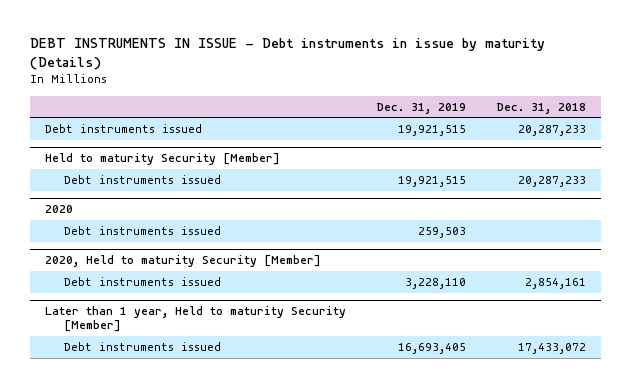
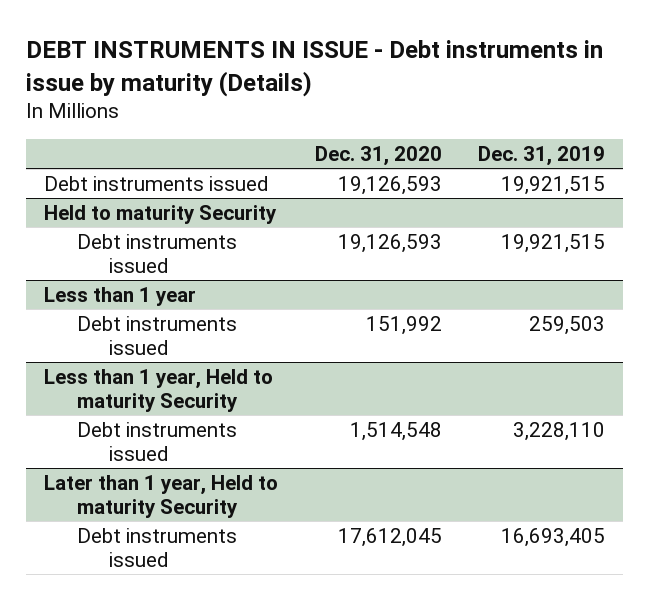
[496,102,586,114] Dec. 31, 2018 -> none
none -> [314,146,442,167] Dec. 31, 2020
[45,153,281,166] Held to maturity Security [Member] -> [44,204,278,224] Held to maturity Security
[45,205,74,214] 2020 -> [44,286,197,306] Less than 1 year
[45,255,322,268] 2020, Held to maturity Security [Member] -> none
none -> [44,368,274,412] Less than 1 year, Held to maturity Security
[45,306,347,333] Later than 1 year, Held to maturity Security [Member] -> [44,474,279,518] Later than 1 year, Held to maturity Security

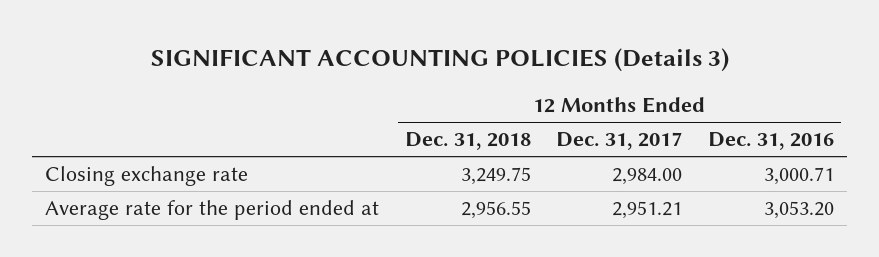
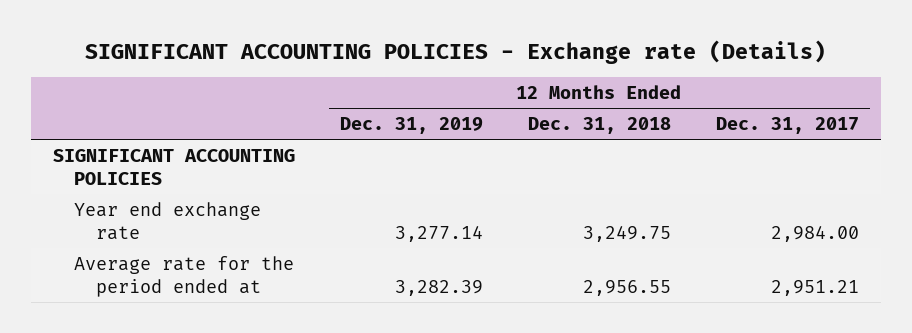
[150,48,729,73] SIGNIFICANT ACCOUNTING POLICIES (Details 3) -> [84,39,826,64] SIGNIFICANT ACCOUNTING POLICIES - Exchange rate (Details)
[708,132,835,151] Dec. 31, 2016 -> none
none -> [339,117,483,135] Dec. 31, 2019
none -> [53,148,296,186] SIGNIFICANT ACCOUNTING POLICIES
[45,166,249,187] Closing exchange rate -> [74,201,262,241] Year end exchange rate

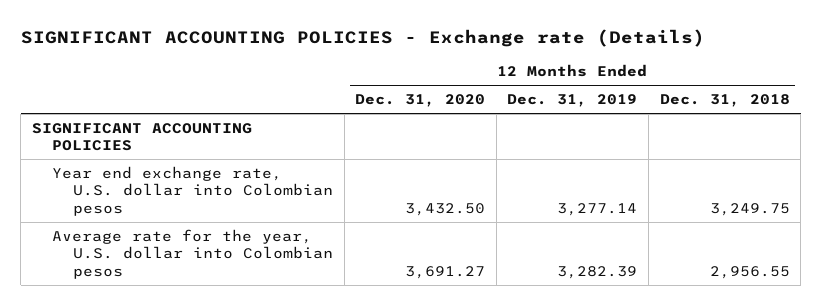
[715,117,859,135] Dec. 31, 2017 -> none
none -> [355,94,486,108] Dec. 31, 2020
[74,201,262,241] Year end exchange rate -> [52,166,334,216] Year end exchange rate, U.S. dollar into Colombian pesos
[74,255,295,298] Average rate for the period ended at -> [52,229,334,279] Average rate for the year, U.S. dollar into Colombian pesos

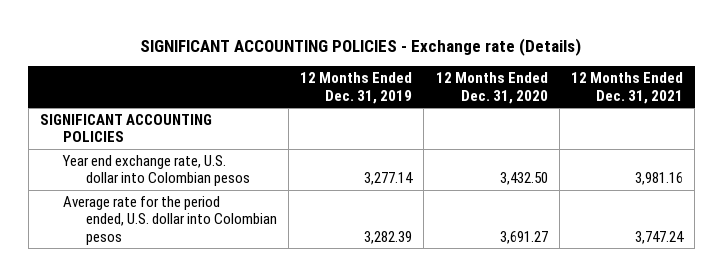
[659,94,790,108] Dec. 31, 2018 -> none
none -> [570,72,683,104] 12 Months Ended Dec. 31, 2021
[52,229,334,279] Average rate for the year, U.S. dollar into Colombian pesos -> [63,195,277,246] Average rate for the period ended, U.S. dollar into Colombian pesos

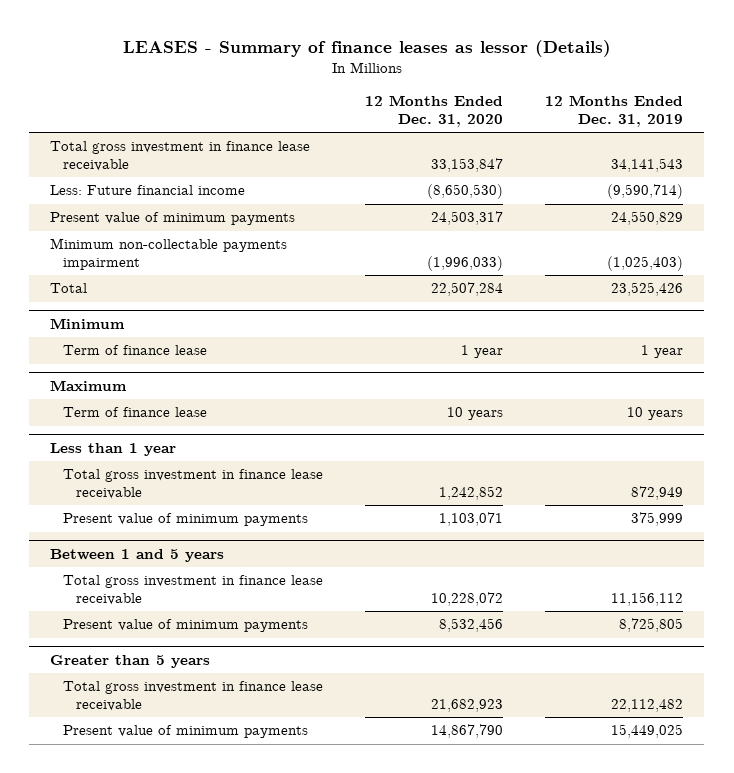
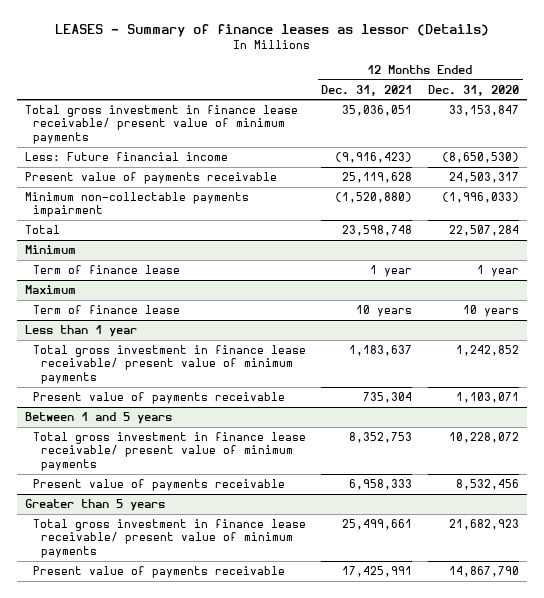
[545,95,684,127] 12 Months Ended Dec. 31, 2019 -> none
none -> [321,84,413,96] Dec. 31, 2021
[50,141,311,172] Total gross investment in finance lease receivable -> [24,104,298,144] Total gross investment in finance lease receivable/ present value of minimum payments
[50,212,296,226] Present value of minimum payments -> [24,171,277,184] Present value of payments receivable
[63,469,324,500] Total gross investment in finance lease receivable -> [32,344,306,384] Total gross investment in finance lease receivable/ present value of minimum payments
[63,513,309,527] Present value of minimum payments -> [32,391,285,404] Present value of payments receivable
[63,575,324,606] Total gross investment in finance lease receivable -> [32,431,306,471] Total gross investment in finance lease receivable/ present value of minimum payments
[63,619,309,633] Present value of minimum payments -> [32,478,285,491] Present value of payments receivable
[63,681,324,712] Total gross investment in finance lease receivable -> [32,518,306,558] Total gross investment in finance lease receivable/ present value of minimum payments
[63,725,309,739] Present value of minimum payments -> [32,565,285,578] Present value of payments receivable

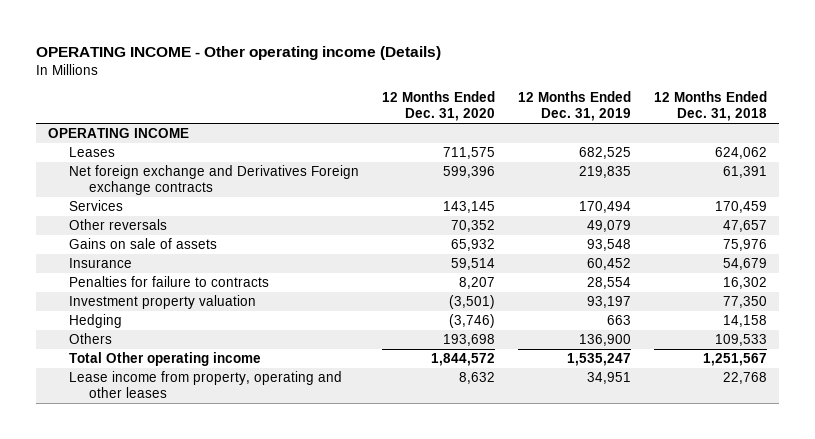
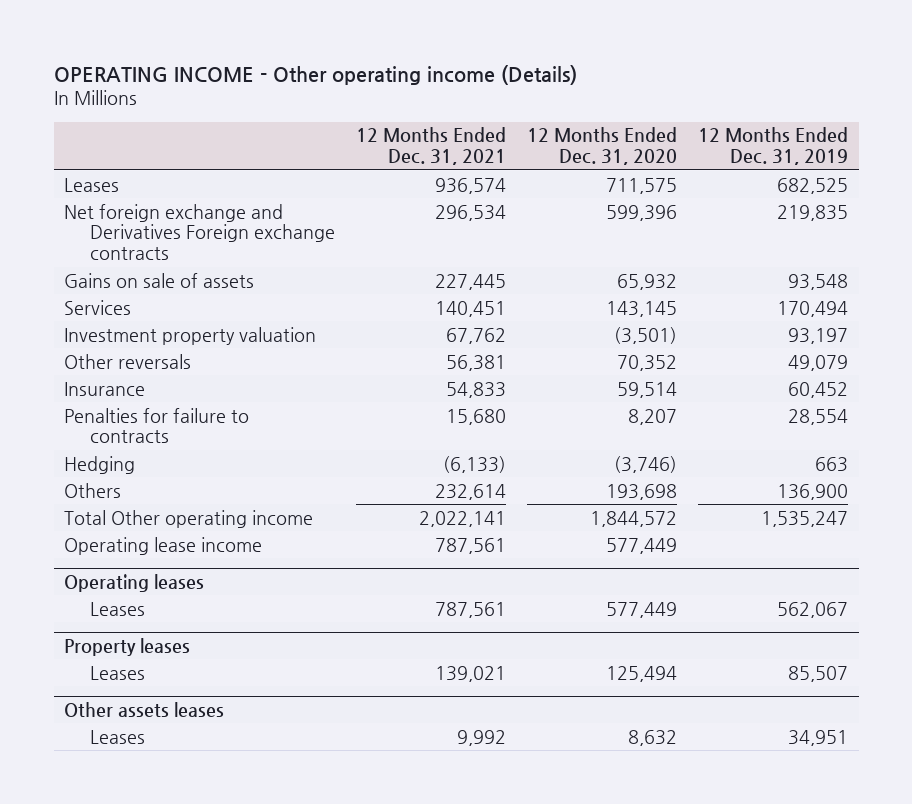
[654,91,768,122] 12 Months Ended Dec. 31, 2018 -> none
none -> [355,127,506,166] 12 Months Ended Dec. 31, 2021
[47,128,189,139] OPERATING INCOME -> none
[68,238,217,250] Gains on sale of assets -> [64,272,255,288] Gains on sale of assets
[68,295,256,310] Investment property valuation -> [64,326,317,345] Investment property valuation
none -> [64,536,263,555] Operating lease income
none -> [64,573,205,592] Operating leases
none -> [89,601,145,616] Leases
none -> [64,637,191,656] Property leases
none -> [89,665,145,680] Leases
none -> [64,701,225,717] Other assets leases
[68,371,342,399] Lease income from property, operating and other leases -> [89,729,145,744] Leases

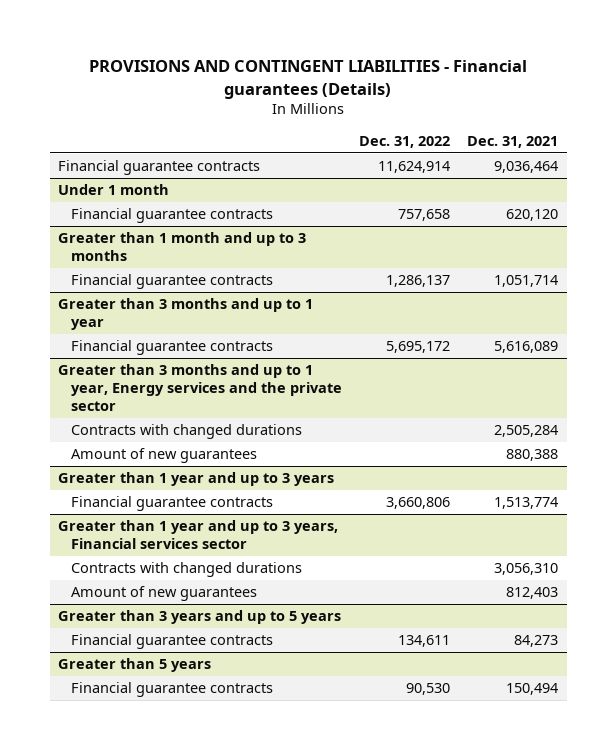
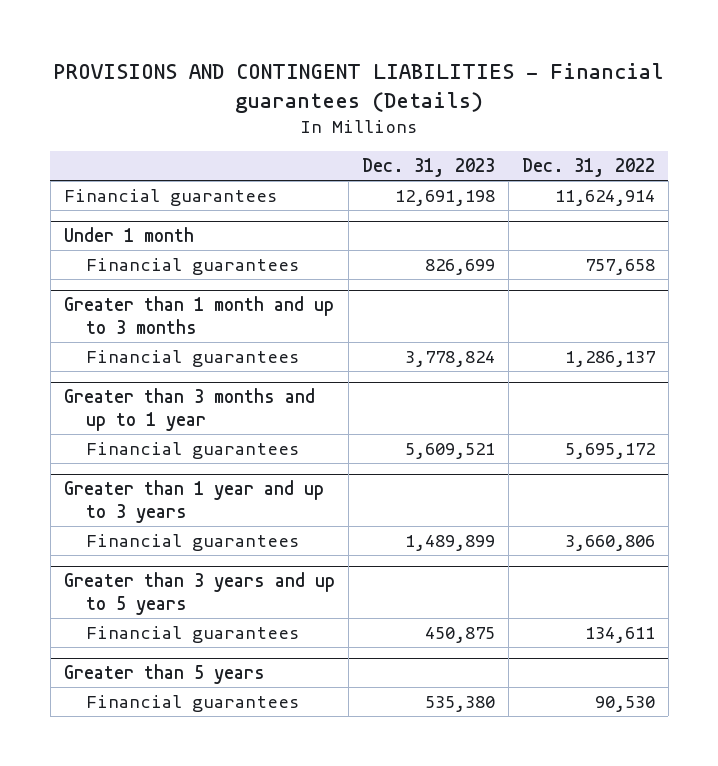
[467,135,559,148] Dec. 31, 2021 -> none
none -> [361,158,495,178] Dec. 31, 2023
[58,160,261,176] Financial guarantee contracts -> [63,188,277,206] Financial guarantees
[71,208,274,224] Financial guarantee contracts -> [85,257,299,275] Financial guarantees
[71,274,274,290] Financial guarantee contracts -> [85,349,299,367] Financial guarantees
[58,364,343,411] Greater than 3 months and up to 1 year, Energy services and the private sector -> none
[71,424,303,440] Contracts with changed durations -> none
[71,448,258,464] Amount of new guarantees -> none
[71,340,274,356] Financial guarantee contracts -> [85,441,299,459] Financial guarantees
[58,520,339,550] Greater than 1 year and up to 3 years, Financial services sector -> none
[71,562,303,578] Contracts with changed durations -> none
[71,586,258,602] Amount of new guarantees -> none
[71,496,274,512] Financial guarantee contracts -> [85,533,299,551] Financial guarantees
[71,634,274,650] Financial guarantee contracts -> [85,625,299,643] Financial guarantees
[71,682,274,698] Financial guarantee contracts -> [85,694,299,712] Financial guarantees

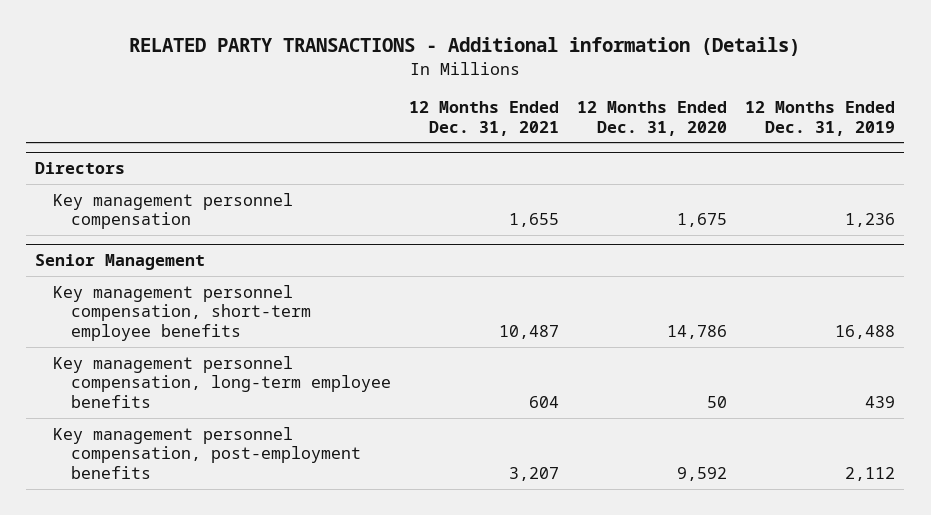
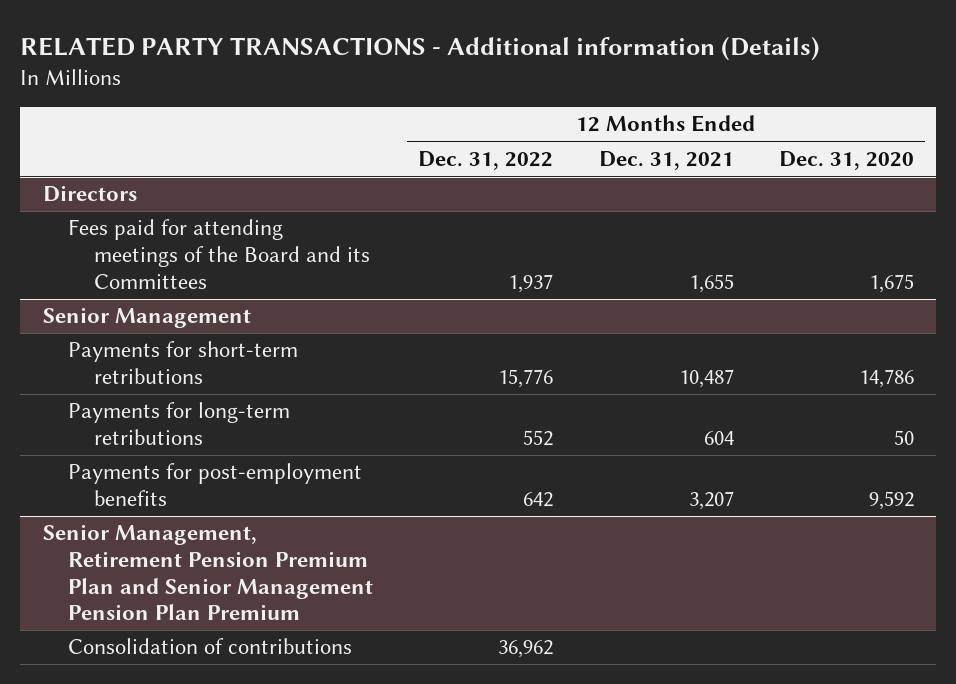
[745,100,896,136] 12 Months Ended Dec. 31, 2019 -> none
none -> [418,150,554,170] Dec. 31, 2022
[53,192,294,230] Key management personnel compensation -> [68,219,371,289] Fees paid for attending meetings of the Board and its Committees
[53,284,311,342] Key management personnel compensation, short-term employee benefits -> [68,341,299,385] Payments for short-term retributions
[53,355,391,409] Key management personnel compensation, long-term employee benefits -> [68,402,291,446] Payments for long-term retributions
[53,426,361,480] Key management personnel compensation, post-employment benefits -> [68,463,363,507] Payments for post-employment benefits
none -> [42,524,374,621] Senior Management, Retirement Pension Premium Plan and Senior Management Pension Plan Premium
none -> [68,638,353,655] Consolidation of contributions

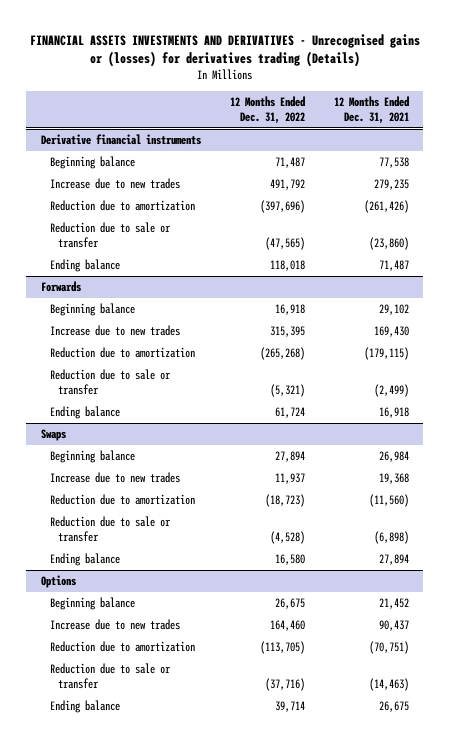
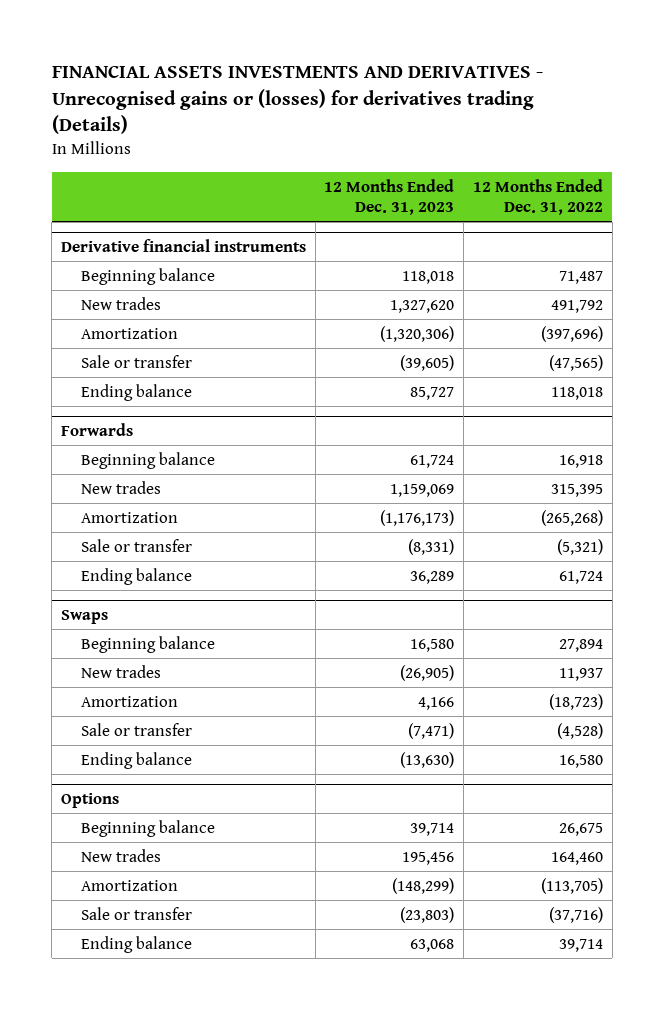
[333,95,409,124] 12 Months Ended Dec. 31, 2021 -> none
none -> [324,178,455,215] 12 Months Ended Dec. 31, 2023
[49,178,180,190] Increase due to new trades -> [81,296,162,310] New trades
[49,200,195,212] Reduction due to amortization -> [81,327,179,339] Amortization
[49,222,171,249] Reduction due to sale or transfer -> [81,354,193,368] Sale or transfer
[49,325,180,337] Increase due to new trades -> [81,480,162,494] New trades
[49,347,195,359] Reduction due to amortization -> [81,511,179,523] Amortization
[49,369,171,396] Reduction due to sale or transfer -> [81,538,193,552] Sale or transfer
[49,472,180,484] Increase due to new trades -> [81,664,162,678] New trades
[49,494,195,506] Reduction due to amortization -> [81,695,179,707] Amortization
[49,516,171,543] Reduction due to sale or transfer -> [81,722,193,736] Sale or transfer
[49,619,180,631] Increase due to new trades -> [81,848,162,862] New trades
[49,641,195,653] Reduction due to amortization -> [81,879,179,891] Amortization
[49,663,171,690] Reduction due to sale or transfer -> [81,906,193,920] Sale or transfer

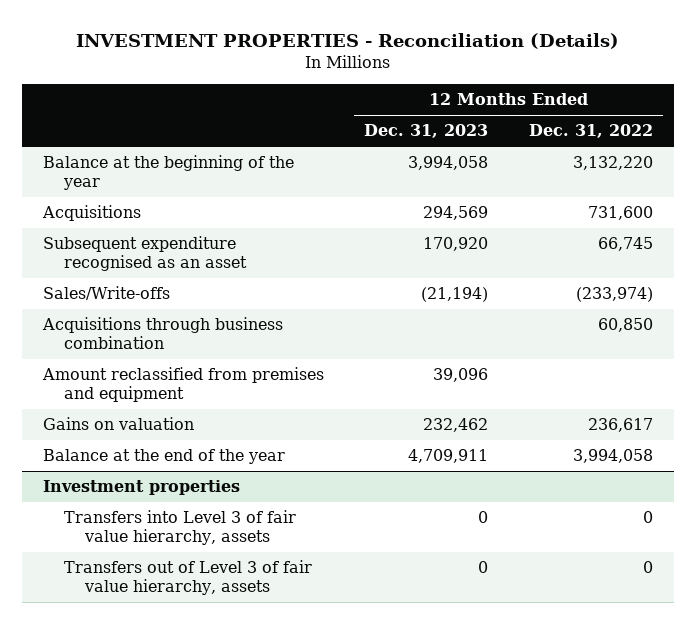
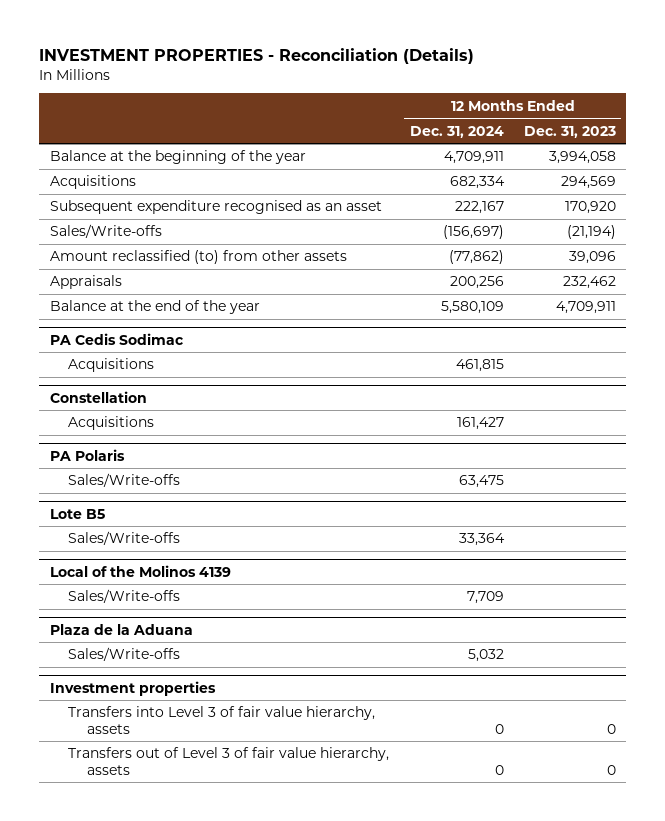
[529,124,654,139] Dec. 31, 2022 -> none
none -> [409,125,504,138] Dec. 31, 2024
[41,317,283,350] Acquisitions through business combination -> none
[41,367,324,403] Amount reclassified from premises and equipment -> [49,250,347,265] Amount reclassified (to) from other assets
[42,417,194,431] Gains on valuation -> [49,275,122,290] Appraisals
none -> [49,332,184,345] PA Cedis Sodimac
none -> [68,358,155,373] Acquisitions
none -> [49,390,147,403] Constellation
none -> [68,416,155,431] Acquisitions
none -> [49,448,125,461] PA Polaris
none -> [68,473,181,488] Sales/Write-offs
none -> [49,508,105,519] Lote B5
none -> [68,531,181,546] Sales/Write-offs
none -> [49,564,231,577] Local of the Molinos 4139
none -> [68,589,181,604] Sales/Write-offs
none -> [49,623,193,635] Plaza de la Aduana
none -> [68,647,181,662] Sales/Write-offs

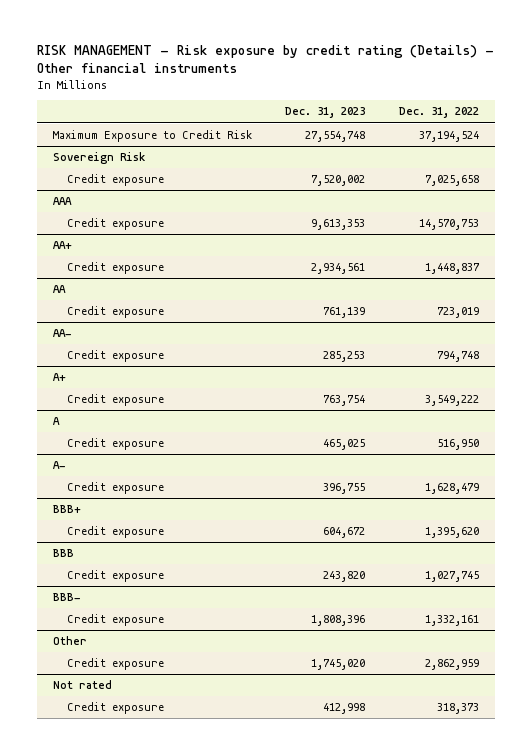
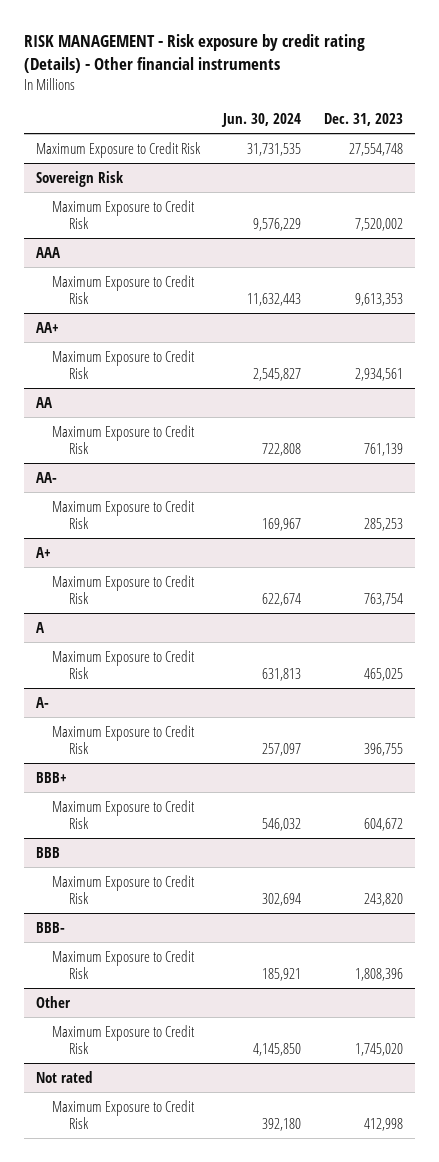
[398,107,479,119] Dec. 31, 2022 -> none
none -> [220,113,301,128] Jun. 30, 2024
[67,174,165,187] Credit exposure -> [52,199,196,230] Maximum Exposure to Credit Risk
[67,218,165,231] Credit exposure -> [52,274,196,305] Maximum Exposure to Credit Risk
[67,262,165,275] Credit exposure -> [52,349,196,380] Maximum Exposure to Credit Risk
[67,306,165,319] Credit exposure -> [52,424,196,455] Maximum Exposure to Credit Risk
[67,350,165,363] Credit exposure -> [52,499,196,530] Maximum Exposure to Credit Risk
[67,394,165,407] Credit exposure -> [52,574,196,605] Maximum Exposure to Credit Risk
[67,438,165,451] Credit exposure -> [52,649,196,680] Maximum Exposure to Credit Risk
[67,482,165,495] Credit exposure -> [52,724,196,755] Maximum Exposure to Credit Risk
[67,526,165,539] Credit exposure -> [52,799,196,830] Maximum Exposure to Credit Risk
[67,570,165,583] Credit exposure -> [52,874,196,905] Maximum Exposure to Credit Risk
[67,614,165,627] Credit exposure -> [52,949,196,980] Maximum Exposure to Credit Risk
[67,658,165,671] Credit exposure -> [52,1024,196,1055] Maximum Exposure to Credit Risk
[67,702,165,715] Credit exposure -> [52,1099,196,1130] Maximum Exposure to Credit Risk

